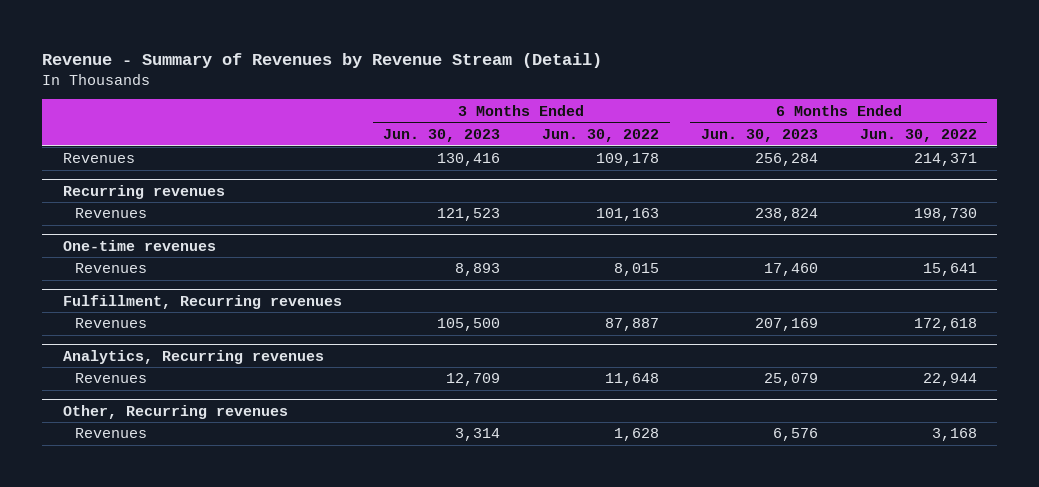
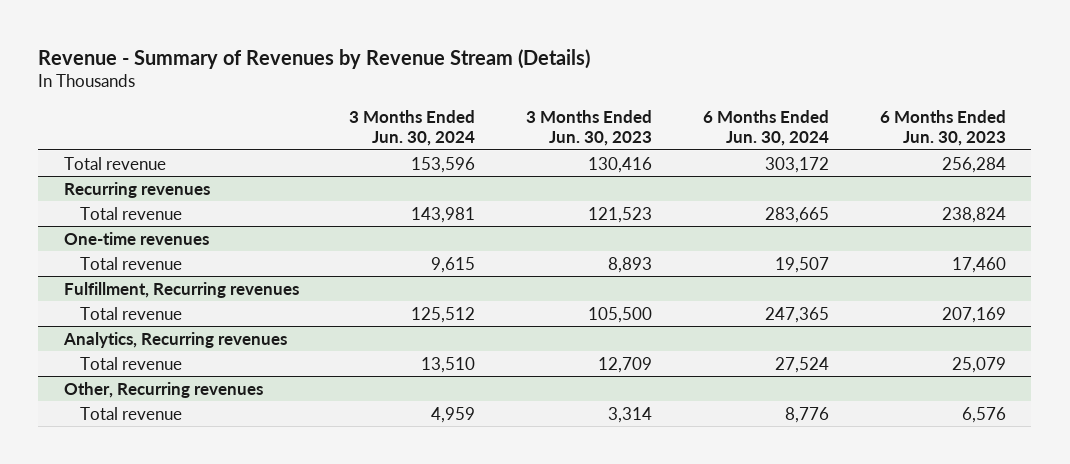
[41,52,602,68] Revenue - Summary of Revenues by Revenue Stream (Detail) -> [38,48,591,69] Revenue - Summary of Revenues by Revenue Stream (Details)
[542,129,660,143] Jun. 30, 2022 -> none
[859,129,977,143] Jun. 30, 2022 -> none
none -> [349,110,476,147] 3 Months Ended Jun. 30, 2024
none -> [703,110,830,147] 6 Months Ended Jun. 30, 2024
[62,153,135,164] Revenues -> [63,156,166,170] Total revenue
[74,208,147,219] Revenues -> [80,206,183,220] Total revenue
[74,263,147,274] Revenues -> [80,256,183,270] Total revenue
[74,318,147,329] Revenues -> [80,306,183,320] Total revenue
[74,373,147,384] Revenues -> [80,356,183,370] Total revenue
[74,428,147,439] Revenues -> [80,406,183,420] Total revenue

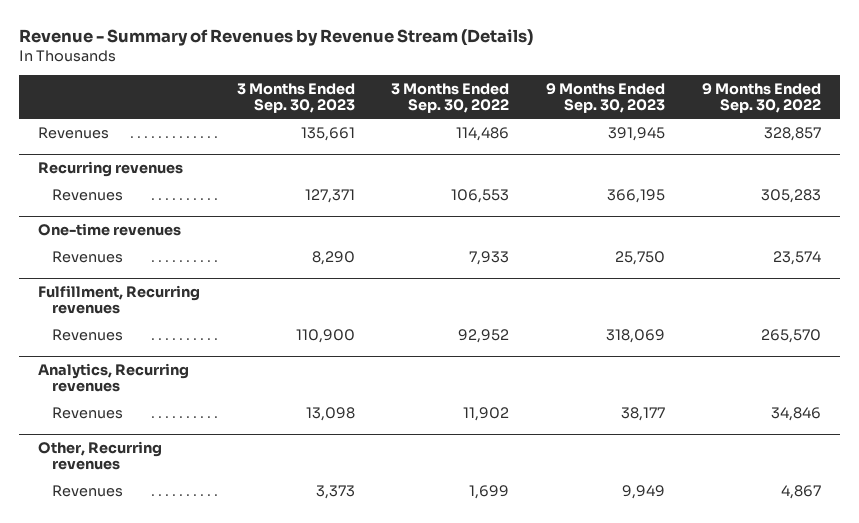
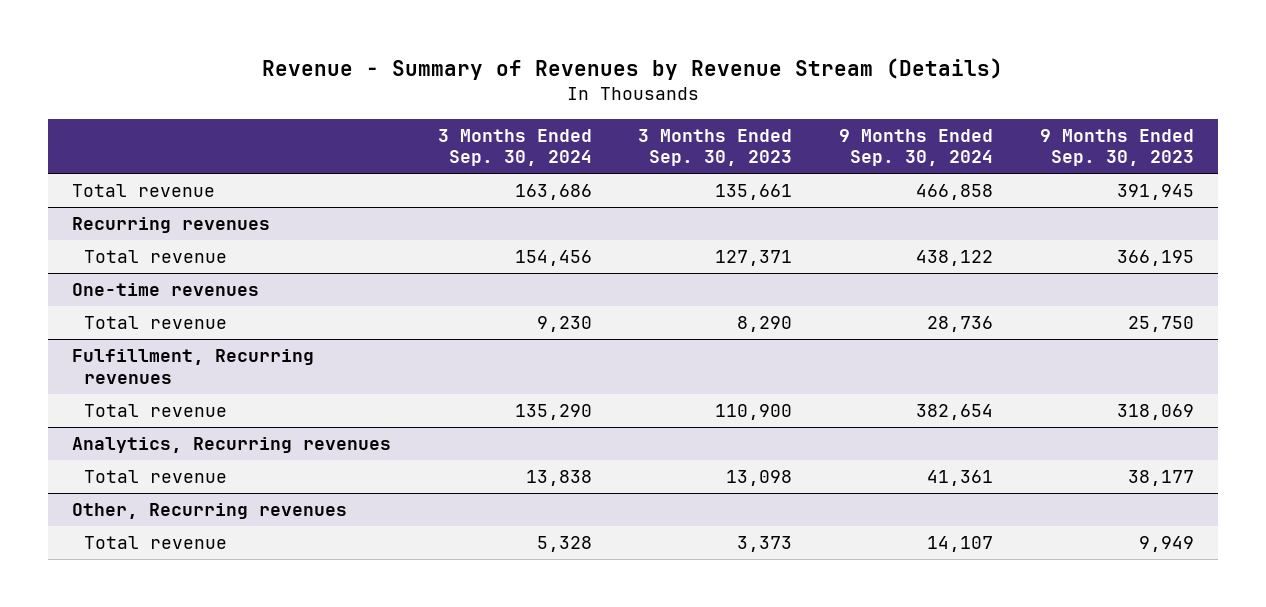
[391,82,510,114] 3 Months Ended Sep. 30, 2022 -> none
[702,82,822,114] 9 Months Ended Sep. 30, 2022 -> none
none -> [437,128,592,167] 3 Months Ended Sep. 30, 2024
none -> [839,128,994,167] 9 Months Ended Sep. 30, 2024
[37,126,109,139] Revenues -> [71,184,215,198] Total revenue
[52,188,124,201] Revenues -> [84,250,228,264] Total revenue
[52,250,124,263] Revenues -> [84,316,228,330] Total revenue
[52,328,124,341] Revenues -> [84,404,228,418] Total revenue
[52,406,124,419] Revenues -> [84,470,228,484] Total revenue
[52,484,124,497] Revenues -> [84,536,228,550] Total revenue

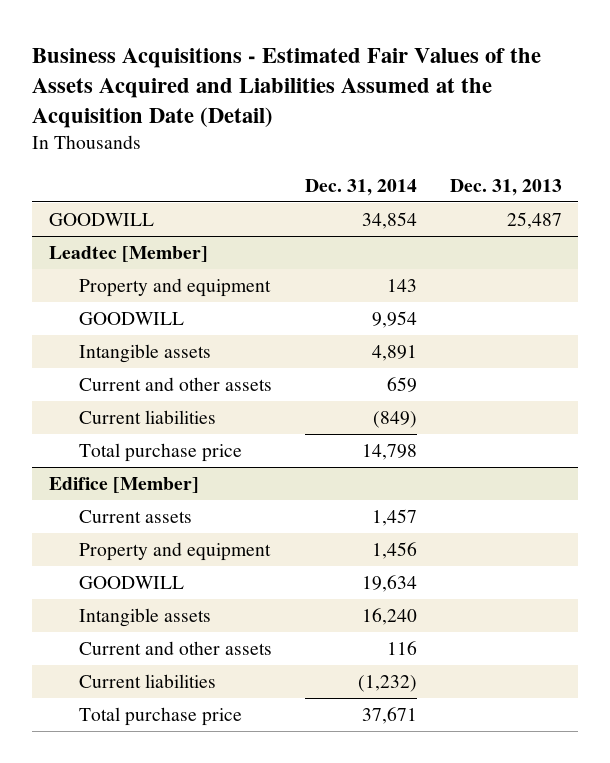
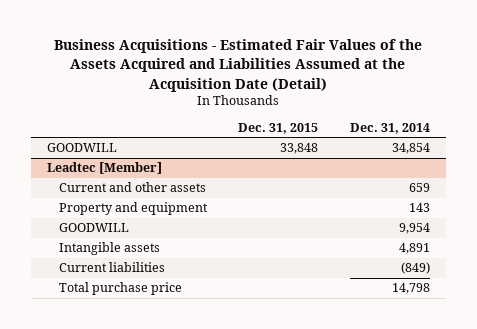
[449,178,562,196] Dec. 31, 2013 -> none
none -> [238,122,319,134] Dec. 31, 2015
[79,376,273,391] Current and other assets -> [58,182,206,193] Current and other assets
[48,476,199,493] Edifice [Member] -> none
[79,509,193,523] Current assets -> none
[79,541,272,561] Property and equipment -> none
[79,575,185,589] GOODWILL -> none
[79,607,212,627] Intangible assets -> none
[79,640,273,655] Current and other assets -> none
[79,673,217,688] Current liabilities -> none
[79,706,243,726] Total purchase price -> none

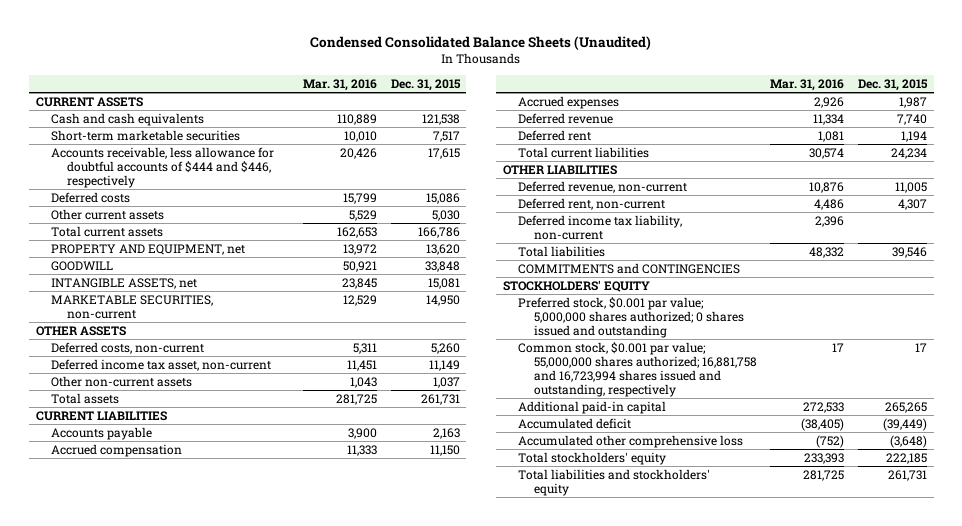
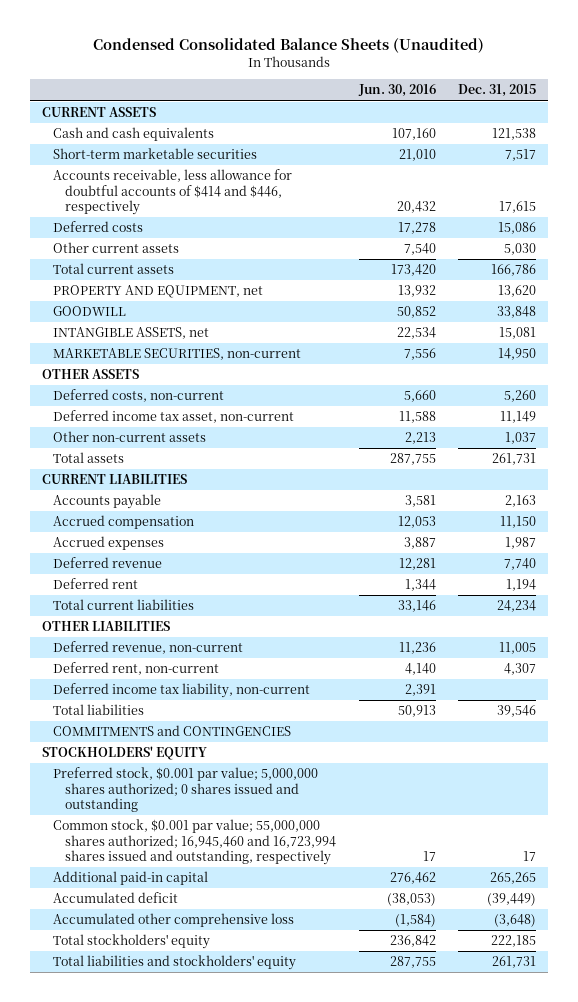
[303,78,378,91] Mar. 31, 2016 -> none
none -> [357,84,436,98] Jun. 30, 2016
[51,146,275,188] Accounts receivable, less allowance for doubtful accounts of $444 and $446, respectively -> [53,169,293,215] Accounts receivable, less allowance for doubtful accounts of $414 and $446, respectively
[518,341,758,397] Common stock, $0.001 par value; 55,000,000 shares authorized; 16,881,758 and 16,723,994 shares issued and outstanding, respectively -> [53,819,336,865] Common stock, $0.001 par value; 55,000,000 shares authorized; 16,945,460 and 16,723,994 shares issued and outstanding, respectively

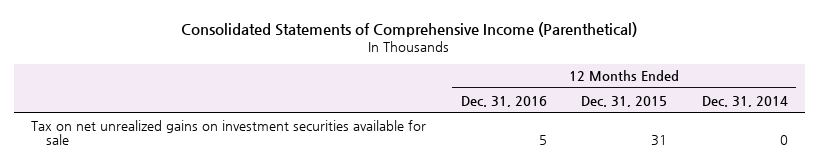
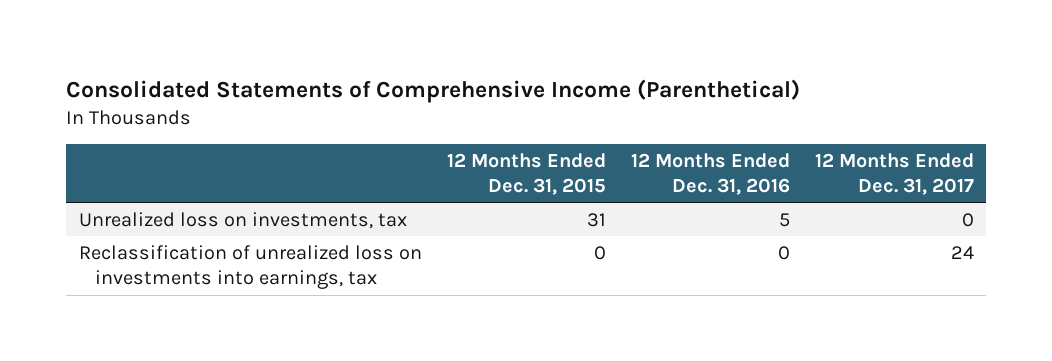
[701,95,788,107] Dec. 31, 2014 -> none
none -> [814,152,974,195] 12 Months Ended Dec. 31, 2017
[30,119,426,146] Tax on net unrealized gains on investment securities available for sale -> [78,211,407,229] Unrealized loss on investments, tax
none -> [78,244,422,290] Reclassification of unrealized loss on investments into earnings, tax

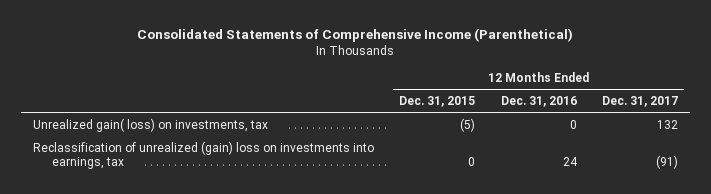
[78,211,407,229] Unrealized loss on investments, tax -> [33,117,269,132] Unrealized gain( loss) on investments, tax
[586,212,606,227] 31 -> [460,117,476,132] (5)
[778,212,790,227] 5 -> [569,119,577,129] 0
[961,212,974,227] 0 -> [656,119,678,129] 132
[78,244,422,290] Reclassification of unrealized loss on investments into earnings, tax -> [33,140,375,170] Reclassification of unrealized (gain) loss on investments into earnings, tax
[777,245,790,260] 0 -> [562,157,578,167] 24
[950,245,974,259] 24 -> [655,155,678,170] (91)

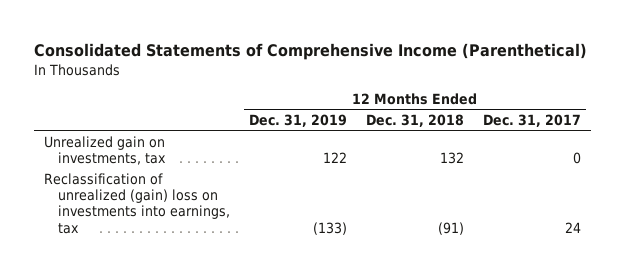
[399,95,476,107] Dec. 31, 2015 -> none
[500,95,577,107] Dec. 31, 2016 -> none
none -> [248,114,347,128] Dec. 31, 2019
none -> [366,114,465,128] Dec. 31, 2018
[33,117,269,132] Unrealized gain( loss) on investments, tax -> [44,135,166,165] Unrealized gain on investments, tax
[656,119,678,129] 132 -> [573,151,582,164] 0
[655,155,678,170] (91) -> [565,221,582,233] 24

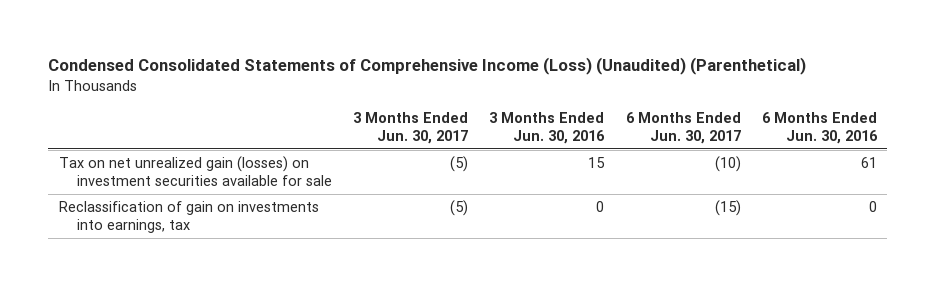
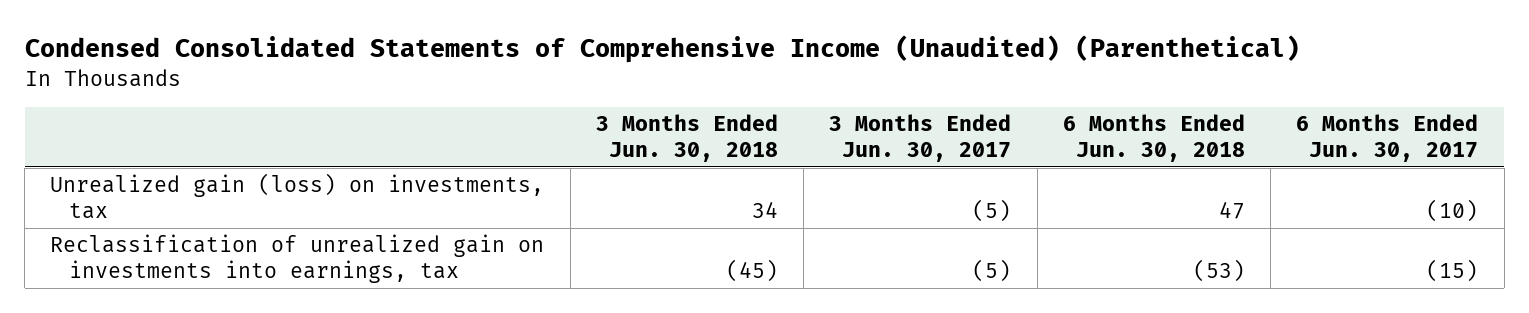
[48,57,807,76] Condensed Consolidated Statements of Comprehensive Income (Loss) (Unaudited) (Parenthetical) -> [24,35,1300,64] Condensed Consolidated Statements of Comprehensive Income (Unaudited) (Parenthetical)
[489,112,606,144] 3 Months Ended Jun. 30, 2016 -> none
[761,112,878,144] 6 Months Ended Jun. 30, 2016 -> none
none -> [595,114,778,163] 3 Months Ended Jun. 30, 2018
none -> [1062,114,1245,163] 6 Months Ended Jun. 30, 2018
[59,156,333,186] Tax on net unrealized gain (losses) on investment securities available for sale -> [50,173,545,220] Unrealized gain (loss) on investments, tax
[59,201,320,233] Reclassification of gain on investments into earnings, tax -> [50,234,545,284] Reclassification of unrealized gain on investments into earnings, tax

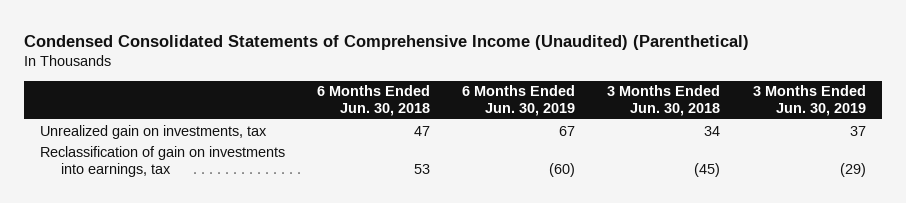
[829,114,1012,163] 3 Months Ended Jun. 30, 2017 -> none
[1296,114,1479,163] 6 Months Ended Jun. 30, 2017 -> none
none -> [462,85,576,117] 6 Months Ended Jun. 30, 2019
none -> [752,85,866,117] 3 Months Ended Jun. 30, 2019
[50,173,545,220] Unrealized gain (loss) on investments, tax -> [40,124,268,139] Unrealized gain on investments, tax
[50,234,545,284] Reclassification of unrealized gain on investments into earnings, tax -> [40,145,286,177] Reclassification of gain on investments into earnings, tax
[1192,259,1245,283] (53) -> [414,163,431,174] 53

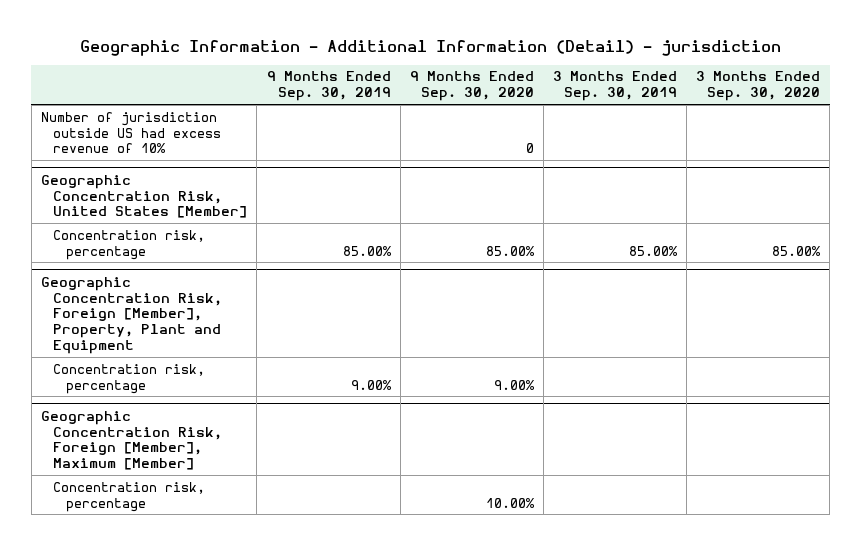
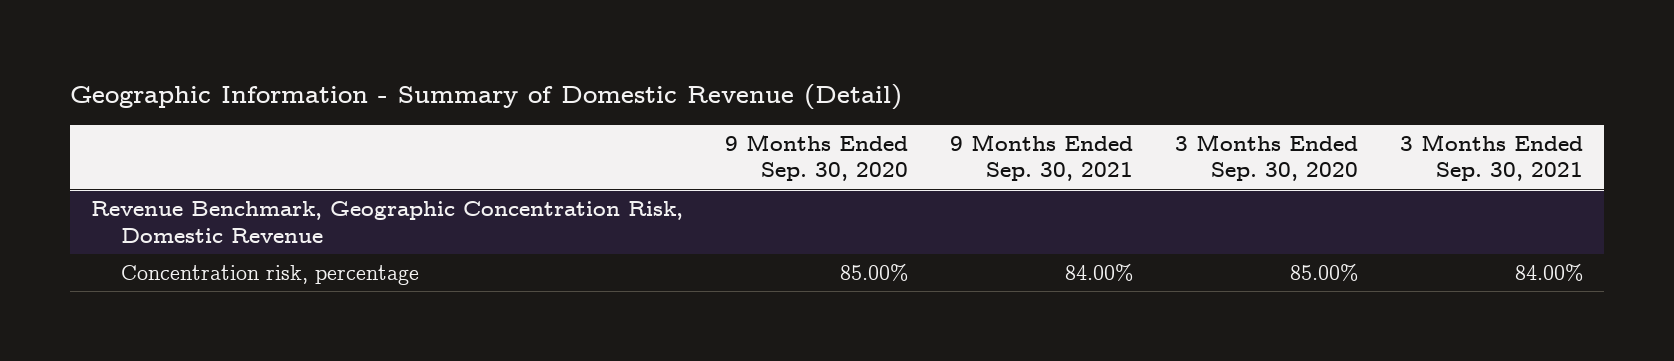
[79,39,781,56] Geographic Information - Additional Information (Detail) - jurisdiction -> [69,84,902,111] Geographic Information - Summary of Domestic Revenue (Detail)
[266,71,391,102] 9 Months Ended Sep. 30, 2019 -> none
[552,71,677,102] 3 Months Ended Sep. 30, 2019 -> none
none -> [949,133,1133,182] 9 Months Ended Sep. 30, 2021
none -> [1399,133,1583,182] 3 Months Ended Sep. 30, 2021
[41,111,222,154] Number of jurisdiction outside US had excess revenue of 10% -> none
[41,174,248,219] Geographic Concentration Risk, United States [Member] -> none
none -> [90,201,683,243] Revenue Benchmark, Geographic Concentration Risk, Domestic Revenue
[41,276,223,355] Geographic Concentration Risk, Foreign [Member], Property, Plant and Equipment -> none
[53,363,206,394] Concentration risk, percentage -> none
[41,410,223,471] Geographic Concentration Risk, Foreign [Member], Maximum [Member] -> none
[53,481,206,512] Concentration risk, percentage -> none

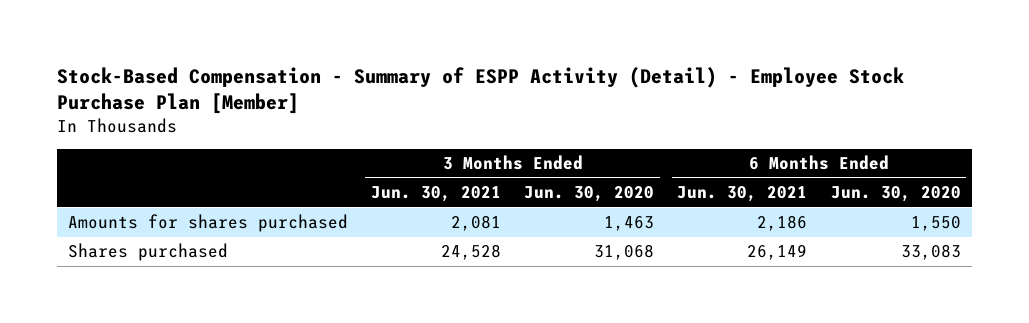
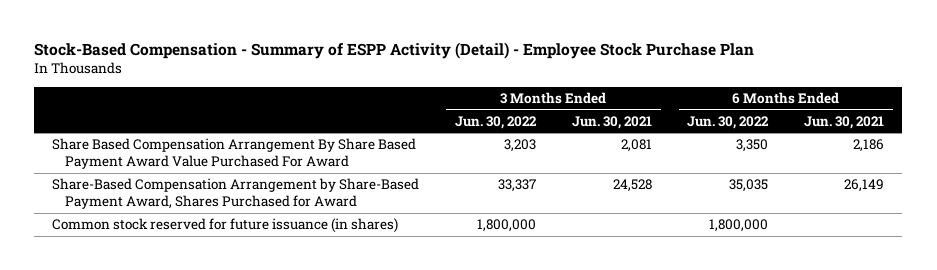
[56,66,904,114] Stock-Based Compensation - Summary of ESPP Activity (Detail) - Employee Stock Purchase Plan [Member] -> [34,42,755,60] Stock-Based Compensation - Summary of ESPP Activity (Detail) - Employee Stock Purchase Plan
[524,186,655,203] Jun. 30, 2020 -> none
[830,186,961,203] Jun. 30, 2020 -> none
none -> [455,115,538,129] Jun. 30, 2022
none -> [687,115,770,129] Jun. 30, 2022
[68,214,349,233] Amounts for shares purchased -> [52,138,417,170] Share Based Compensation Arrangement By Share Based Payment Award Value Purchased For Award
[68,243,229,262] Shares purchased -> [52,178,420,210] Share-Based Compensation Arrangement by Share-Based Payment Award, Shares Purchased for Award
none -> [52,218,399,234] Common stock reserved for future issuance (in shares)

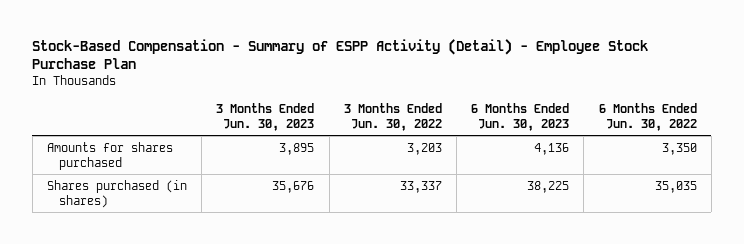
[571,115,652,129] Jun. 30, 2021 -> none
[804,115,885,129] Jun. 30, 2021 -> none
none -> [216,102,315,132] 3 Months Ended Jun. 30, 2023
none -> [471,102,570,132] 6 Months Ended Jun. 30, 2023
[52,218,399,234] Common stock reserved for future issuance (in shares) -> none
[52,138,417,170] Share Based Compensation Arrangement By Share Based Payment Award Value Purchased For Award -> [46,141,173,170] Amounts for shares purchased
[52,178,420,210] Share-Based Compensation Arrangement by Share-Based Payment Award, Shares Purchased for Award -> [46,179,187,208] Shares purchased (in shares)

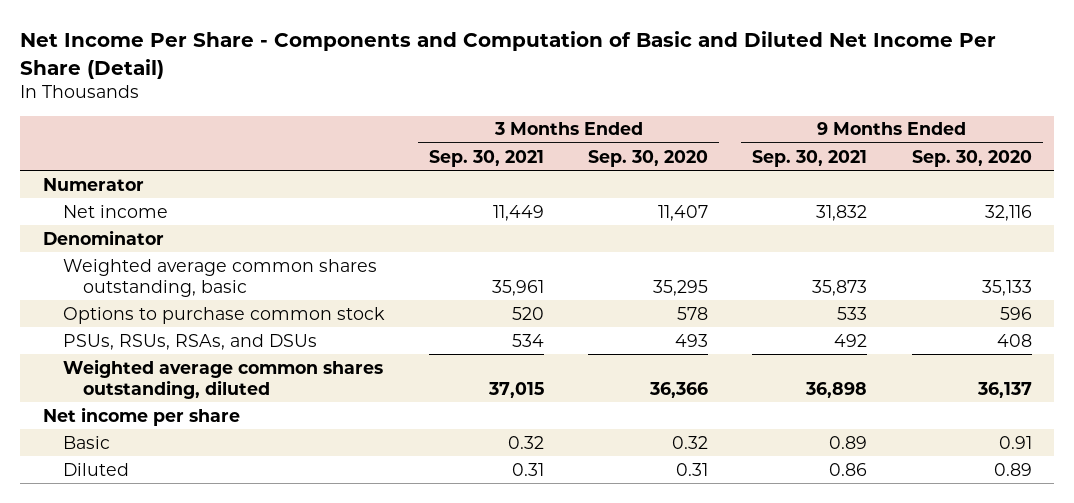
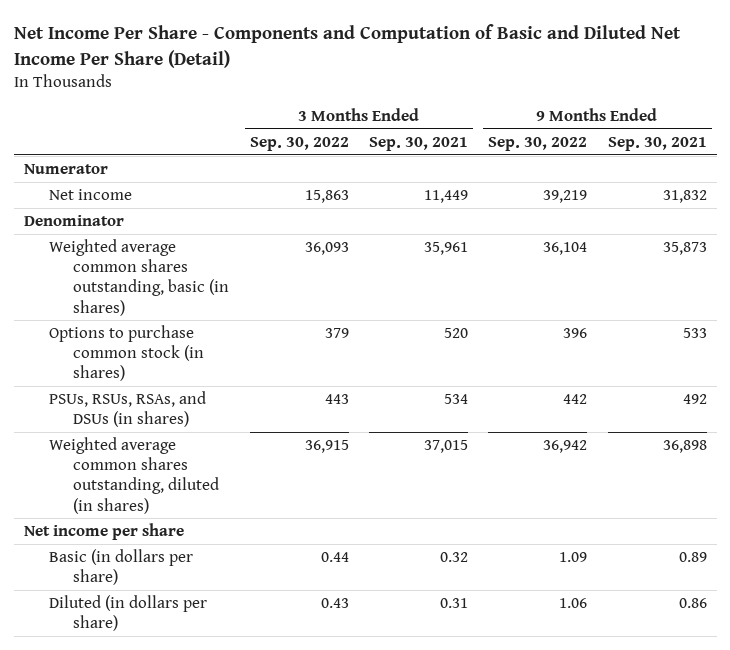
[588,149,709,167] Sep. 30, 2020 -> none
[911,149,1032,167] Sep. 30, 2020 -> none
none -> [249,136,349,151] Sep. 30, 2022
none -> [488,136,588,151] Sep. 30, 2022
[62,258,377,297] Weighted average common shares outstanding, basic -> [48,238,230,316] Weighted average common shares outstanding, basic (in shares)
[62,306,385,324] Options to purchase common stock -> [48,324,205,382] Options to purchase common stock (in shares)
[62,333,317,350] PSUs, RSUs, RSAs, and DSUs -> [48,390,206,428] PSUs, RSUs, RSAs, and DSUs (in shares)
[62,358,383,399] Weighted average common shares outstanding, diluted -> [48,436,220,514] Weighted average common shares outstanding, diluted (in shares)
[62,435,110,449] Basic -> [48,548,193,586] Basic (in dollars per share)
[62,462,129,476] Diluted -> [48,594,207,632] Diluted (in dollars per share)

